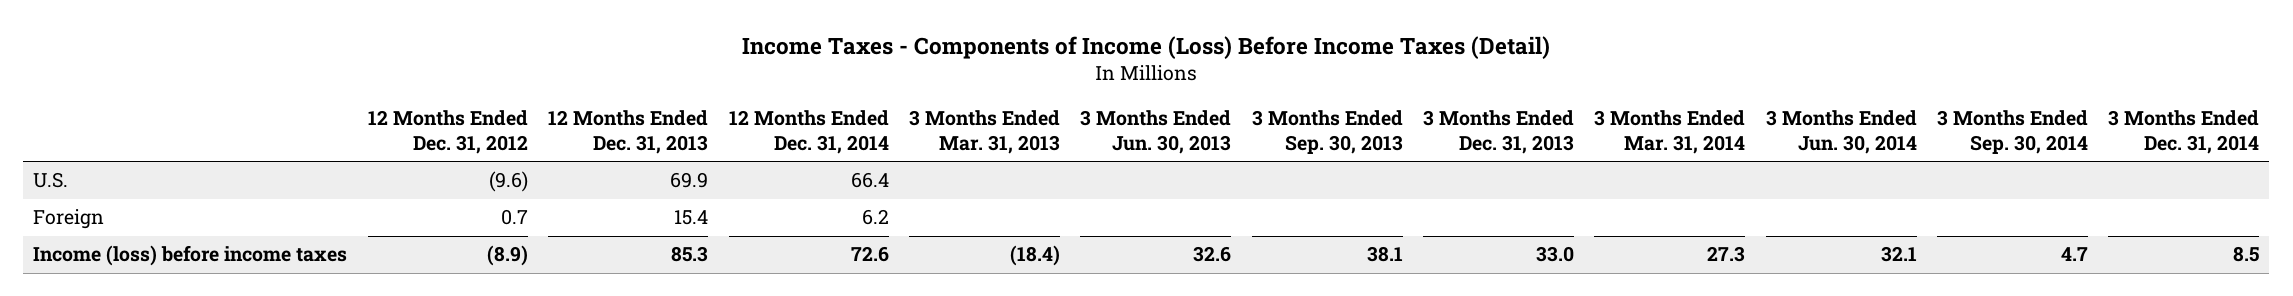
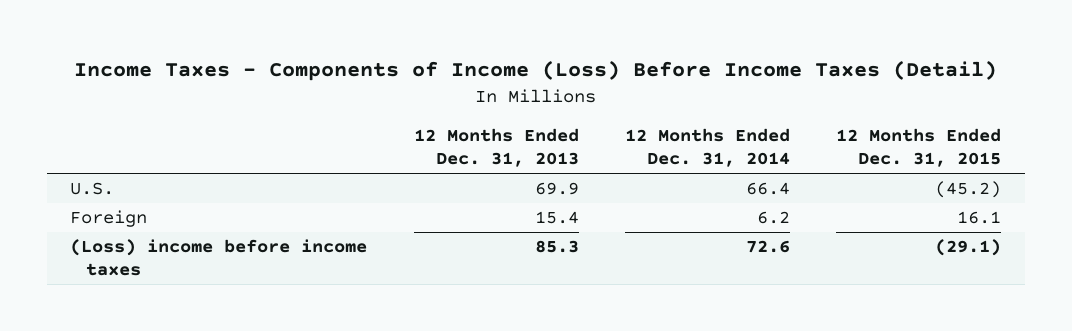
[367,110,528,154] 12 Months Ended Dec. 31, 2012 -> none
[908,110,1060,154] 3 Months Ended Mar. 31, 2013 -> none
[1080,110,1232,154] 3 Months Ended Jun. 30, 2013 -> none
[1251,110,1403,154] 3 Months Ended Sep. 30, 2013 -> none
[1422,110,1574,154] 3 Months Ended Dec. 31, 2013 -> none
[1594,110,1746,154] 3 Months Ended Mar. 31, 2014 -> none
[1765,110,1917,154] 3 Months Ended Jun. 30, 2014 -> none
[1936,110,2088,154] 3 Months Ended Sep. 30, 2014 -> none
[2108,110,2260,154] 3 Months Ended Dec. 31, 2014 -> none
none -> [836,128,1002,168] 12 Months Ended Dec. 31, 2015
[33,245,348,267] Income (loss) before income taxes -> [70,239,368,276] (Loss) income before income taxes

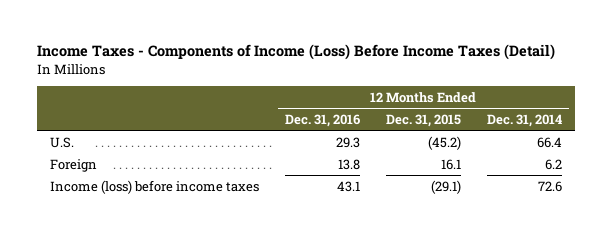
[413,128,579,168] 12 Months Ended Dec. 31, 2013 -> none
none -> [284,113,360,127] Dec. 31, 2016
[70,239,368,276] (Loss) income before income taxes -> [49,179,259,194] Income (loss) before income taxes

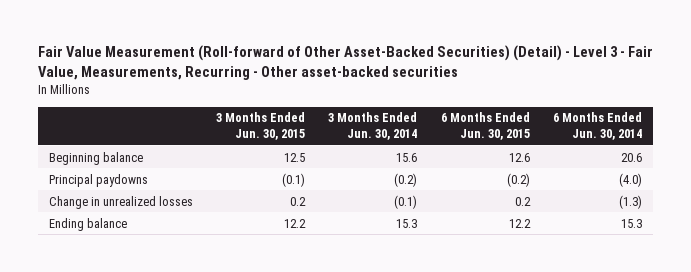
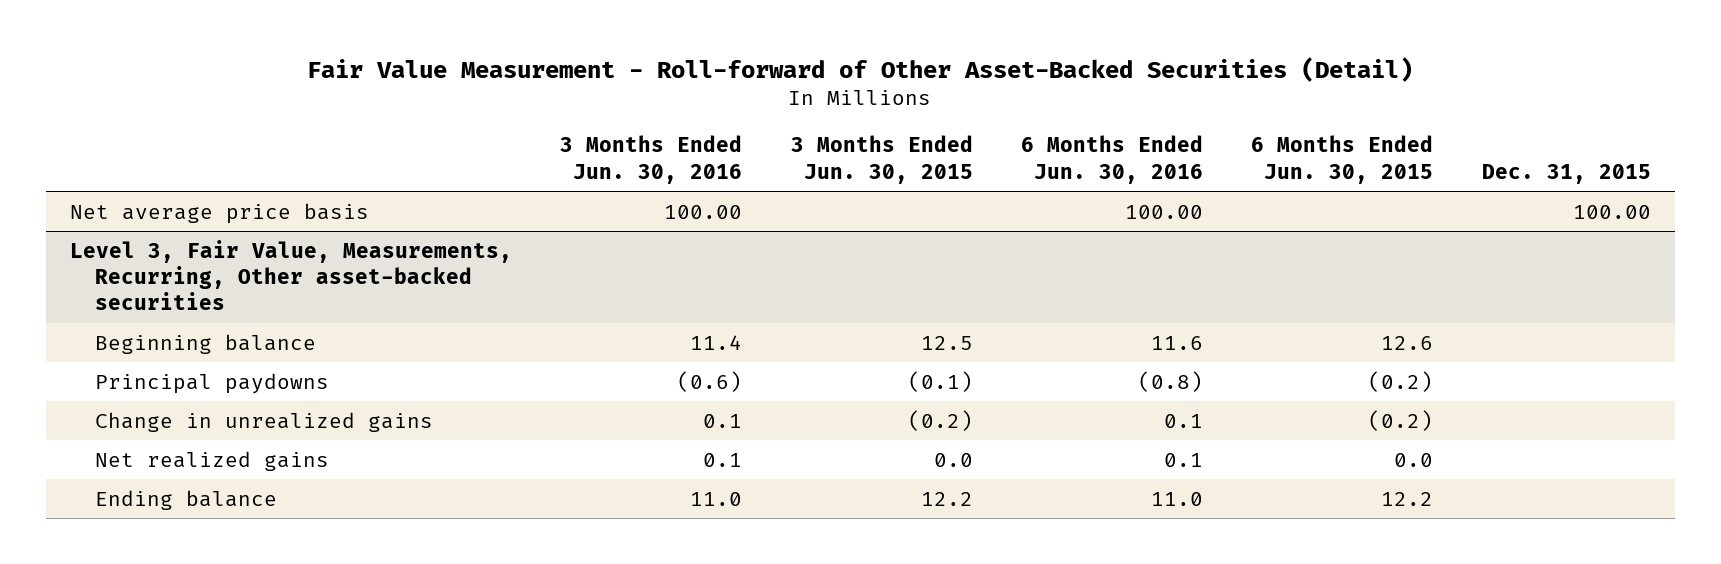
[37,45,653,81] Fair Value Measurement (Roll-forward of Other Asset-Backed Securities) (Detail) - Level 3 - Fair Value, Measurements, Recurring - Other asset-backed securities -> [307,56,1414,82] Fair Value Measurement - Roll-forward of Other Asset-Backed Securities (Detail)
[328,112,418,141] 3 Months Ended Jun. 30, 2014 -> none
[552,112,642,141] 6 Months Ended Jun. 30, 2014 -> none
none -> [560,135,743,184] 3 Months Ended Jun. 30, 2016
none -> [1021,135,1204,184] 6 Months Ended Jun. 30, 2016
none -> [1481,163,1651,184] Dec. 31, 2015
none -> [70,202,370,224] Net average price basis
none -> [70,239,513,311] Level 3, Fair Value, Measurements, Recurring, Other asset-backed securities
[49,195,194,209] Change in unrealized losses -> [94,411,433,432] Change in unrealized gains
[290,196,307,206] 0.2 -> [907,409,973,431] (0.2)
[514,196,531,206] 0.2 -> [1368,409,1434,431] (0.2)
none -> [94,450,329,471] Net realized gains

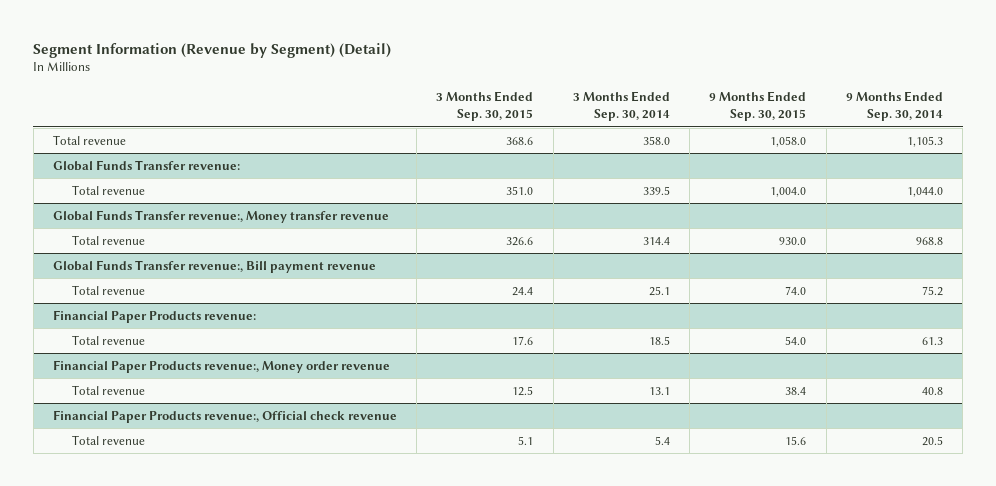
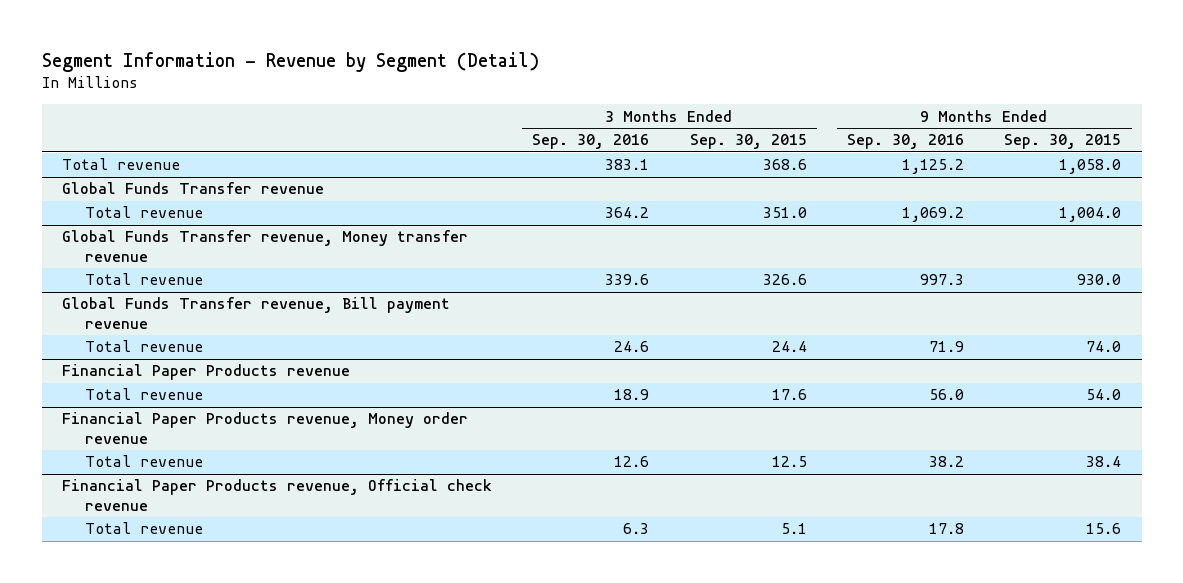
[33,42,392,58] Segment Information (Revenue by Segment) (Detail) -> [41,51,539,72] Segment Information - Revenue by Segment (Detail)
[572,91,670,122] 3 Months Ended Sep. 30, 2014 -> none
[845,91,943,122] 9 Months Ended Sep. 30, 2014 -> none
none -> [532,134,650,150] Sep. 30, 2016
none -> [847,134,965,150] Sep. 30, 2016
[52,159,240,171] Global Funds Transfer revenue: -> [61,182,324,195] Global Funds Transfer revenue
[52,209,389,223] Global Funds Transfer revenue:, Money transfer revenue -> [61,230,468,262] Global Funds Transfer revenue, Money transfer revenue
[52,259,376,273] Global Funds Transfer revenue:, Bill payment revenue -> [61,297,450,329] Global Funds Transfer revenue, Bill payment revenue
[52,309,256,323] Financial Paper Products revenue: -> [61,364,350,381] Financial Paper Products revenue
[52,359,390,373] Financial Paper Products revenue:, Money order revenue -> [61,412,468,444] Financial Paper Products revenue, Money order revenue
[52,409,397,423] Financial Paper Products revenue:, Official check revenue -> [61,479,492,511] Financial Paper Products revenue, Official check revenue

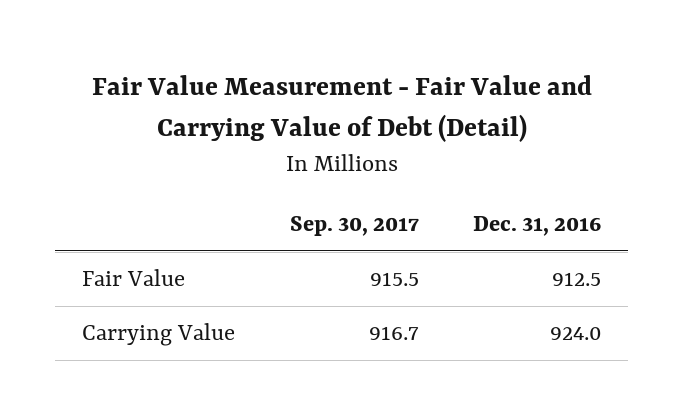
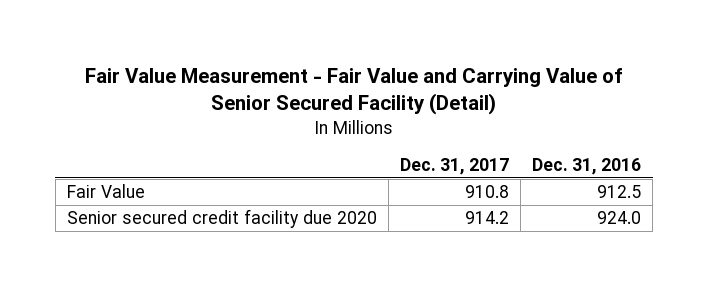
[91,75,592,142] Fair Value Measurement - Fair Value and Carrying Value of Debt (Detail) -> [85,67,624,116] Fair Value Measurement - Fair Value and Carrying Value of Senior Secured Facility (Detail)
[289,216,419,237] Sep. 30, 2017 -> none
none -> [400,157,510,175] Dec. 31, 2017
[82,323,236,347] Carrying Value -> [67,209,378,229] Senior secured credit facility due 2020

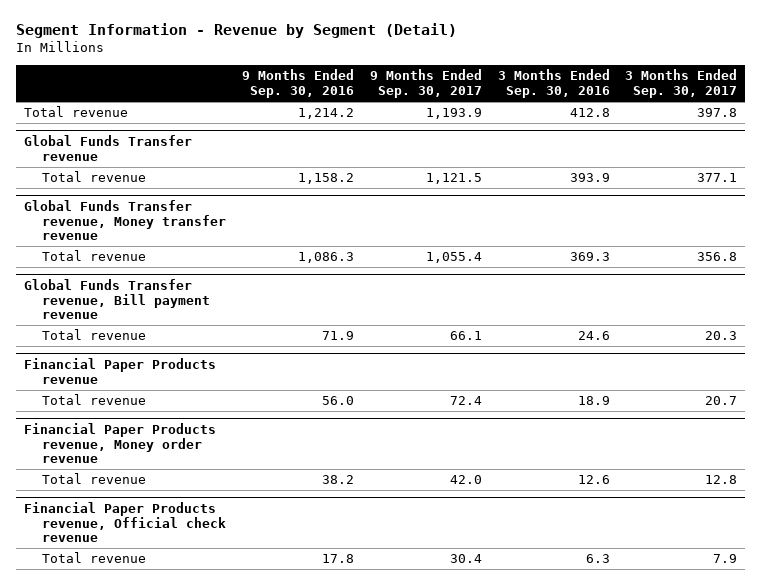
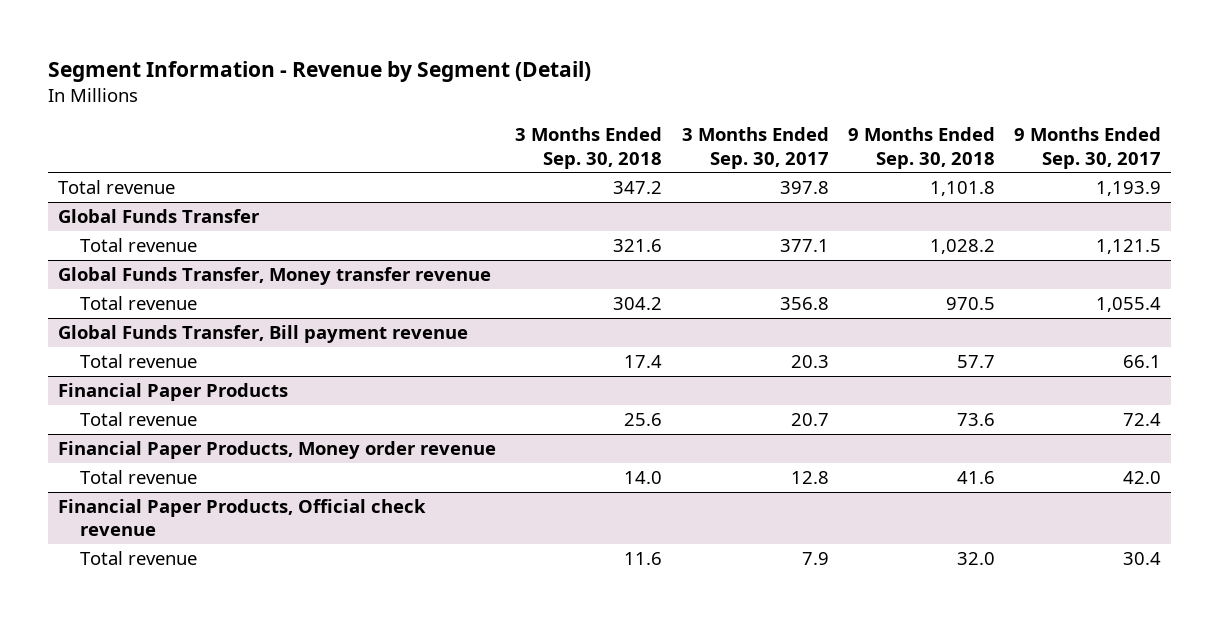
[242,69,355,99] 9 Months Ended Sep. 30, 2016 -> none
[497,69,610,99] 3 Months Ended Sep. 30, 2016 -> none
none -> [515,127,663,169] 3 Months Ended Sep. 30, 2018
none -> [847,127,995,169] 9 Months Ended Sep. 30, 2018
[23,134,192,161] Global Funds Transfer revenue -> [58,208,261,223] Global Funds Transfer
[23,199,227,241] Global Funds Transfer revenue, Money transfer revenue -> [58,266,492,285] Global Funds Transfer, Money transfer revenue
[23,278,211,320] Global Funds Transfer revenue, Bill payment revenue -> [58,324,469,343] Global Funds Transfer, Bill payment revenue
[23,357,216,384] Financial Paper Products revenue -> [58,382,289,401] Financial Paper Products
[23,422,216,464] Financial Paper Products revenue, Money order revenue -> [58,440,497,459] Financial Paper Products, Money order revenue
[23,501,227,543] Financial Paper Products revenue, Official check revenue -> [58,498,427,537] Financial Paper Products, Official check revenue

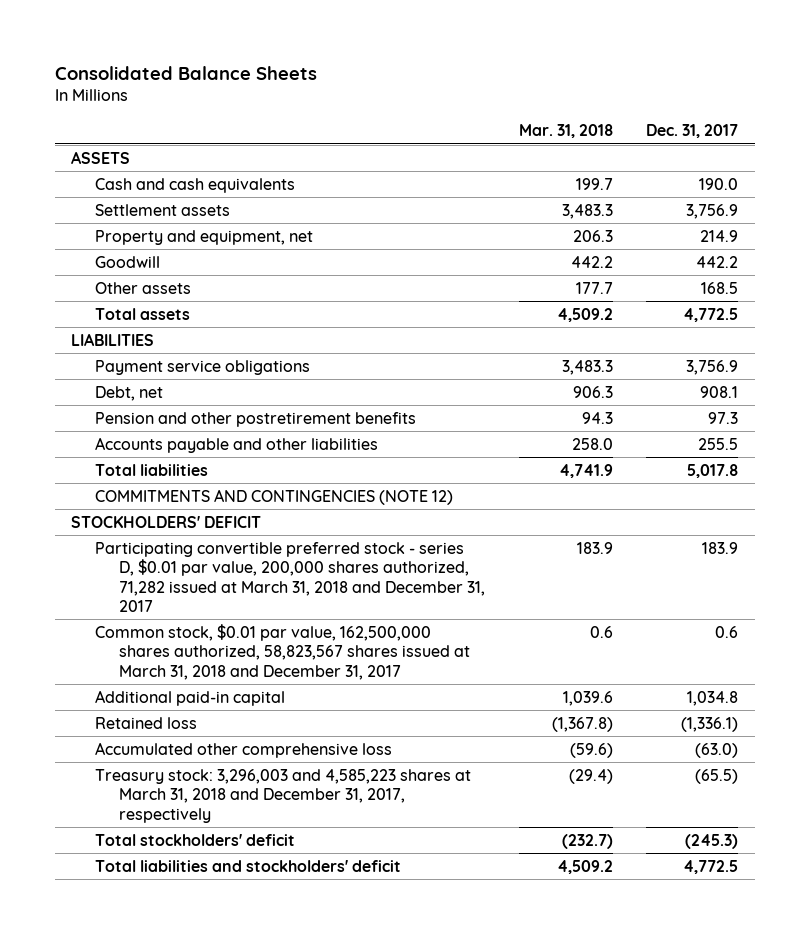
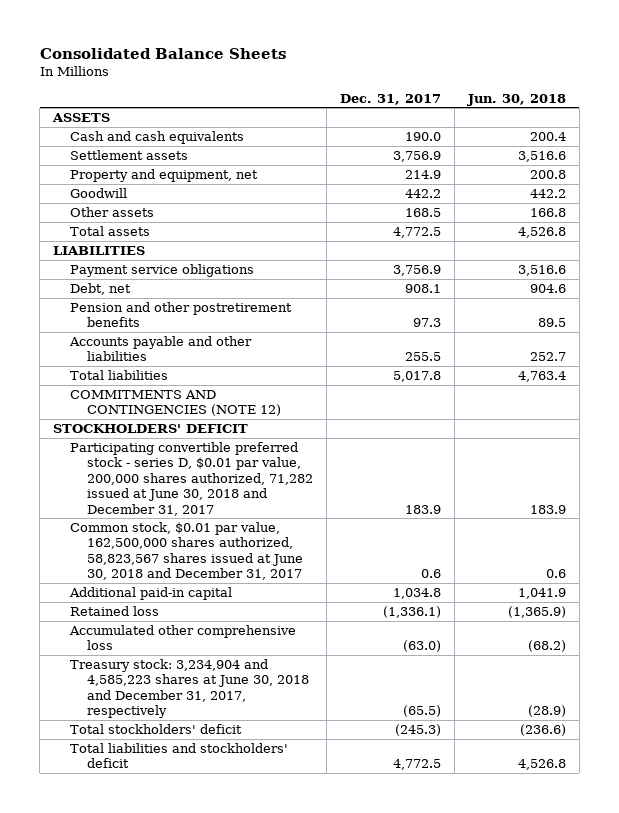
[518,124,613,139] Mar. 31, 2018 -> none
none -> [466,93,566,106] Jun. 30, 2018
[95,541,486,613] Participating convertible preferred stock - series D, $0.01 par value, 200,000 shares authorized, 71,282 issued at March 31, 2018 and December 31, 2017 -> [70,441,313,516] Participating convertible preferred stock - series D, $0.01 par value, 200,000 shares authorized, 71,282 issued at June 30, 2018 and December 31, 2017
[95,623,471,680] Common stock, $0.01 par value, 162,500,000 shares authorized, 58,823,567 shares issued at March 31, 2018 and December 31, 2017 -> [70,521,303,581] Common stock, $0.01 par value, 162,500,000 shares authorized, 58,823,567 shares issued at June 30, 2018 and December 31, 2017
[95,768,472,823] Treasury stock: 3,296,003 and 4,585,223 shares at March 31, 2018 and December 31, 2017, respectively -> [70,658,309,719] Treasury stock: 3,234,904 and 4,585,223 shares at June 30, 2018 and December 31, 2017, respectively

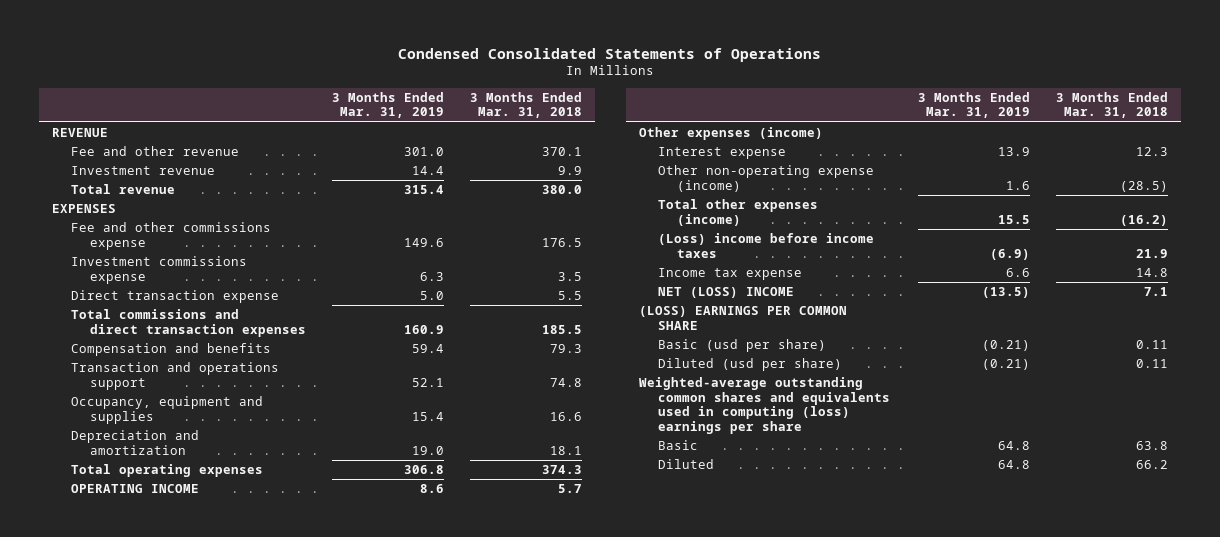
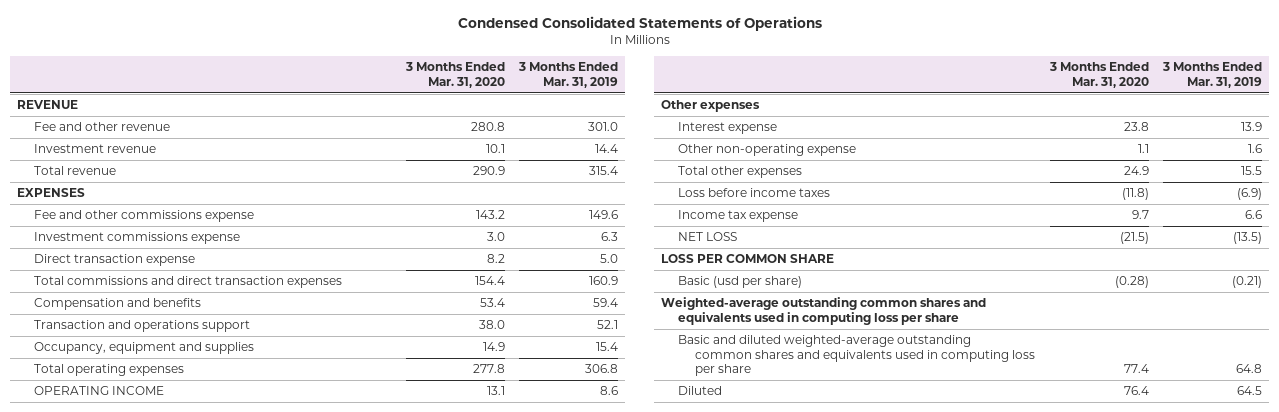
[469,91,582,119] 3 Months Ended Mar. 31, 2018 -> none
none -> [404,62,505,88] 3 Months Ended Mar. 31, 2020
[71,430,200,455] Depreciation and amortization -> none
[638,127,823,141] Other expenses (income) -> [661,100,761,113] Other expenses
[657,165,874,192] Other non-operating expense (income) -> [678,144,857,157] Other non-operating expense
[657,199,818,226] Total other expenses (income) -> [678,166,803,179] Total other expenses
[657,233,874,258] (Loss) income before income taxes -> [678,188,831,198] Loss before income taxes
[657,287,794,299] NET (LOSS) INCOME -> [678,232,738,242] NET LOSS
[638,306,847,330] (LOSS) EARNINGS PER COMMON SHARE -> [661,254,835,264] LOSS PER COMMON SHARE
[657,358,842,372] Diluted (usd per share) -> none
[638,377,890,434] Weighted-average outstanding common shares and equivalents used in computing (loss) earnings per share -> [661,297,987,325] Weighted-average outstanding common shares and equivalents used in computing loss per share
[657,440,698,451] Basic -> [678,335,1036,376] Basic and diluted weighted-average outstanding common shares and equivalents used in computing loss per share
[998,460,1031,470] 64.8 -> [1236,386,1262,396] 64.5

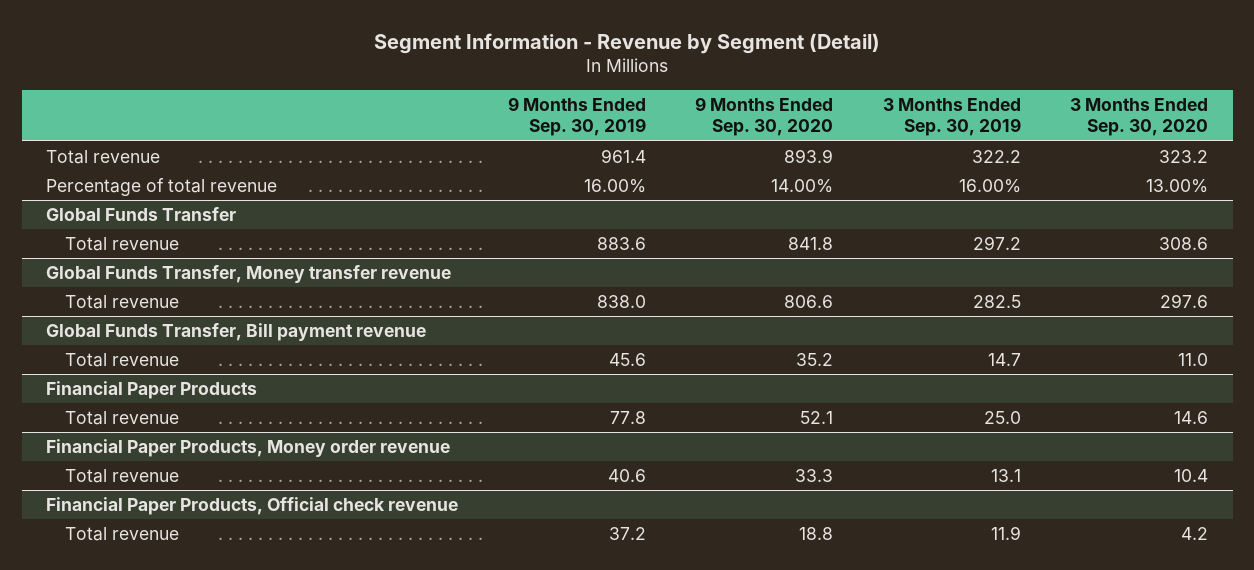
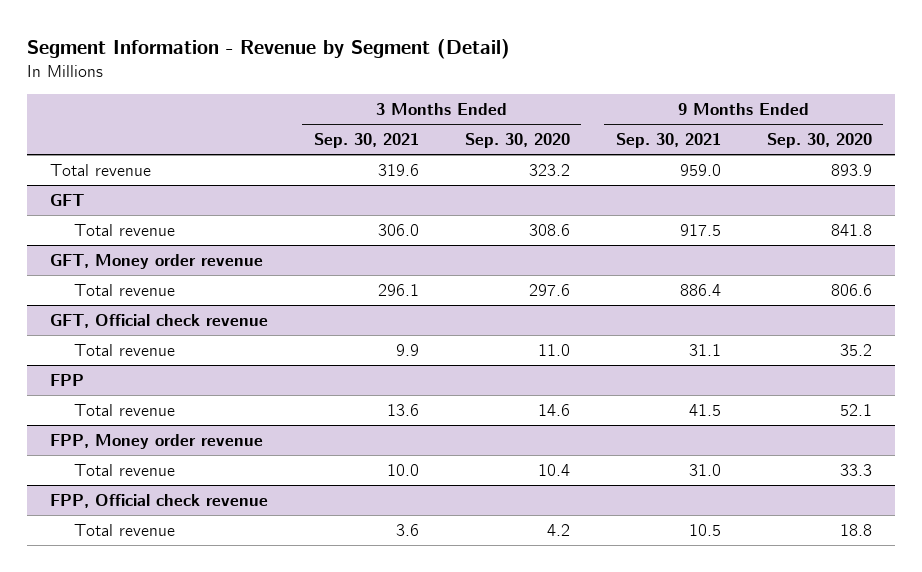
[507,96,646,137] 9 Months Ended Sep. 30, 2019 -> none
[882,97,1021,137] 3 Months Ended Sep. 30, 2019 -> none
none -> [313,133,419,149] Sep. 30, 2021
none -> [615,133,721,149] Sep. 30, 2021
[46,178,278,197] Percentage of total revenue -> none
[46,207,237,222] Global Funds Transfer -> [50,194,85,207] GFT
[46,265,452,284] Global Funds Transfer, Money transfer revenue -> none
none -> [50,254,264,270] GFT, Money order revenue
[46,323,427,342] Global Funds Transfer, Bill payment revenue -> none
none -> [50,314,269,329] GFT, Official check revenue
[46,381,258,400] Financial Paper Products -> [50,374,85,387] FPP
[46,439,451,458] Financial Paper Products, Money order revenue -> none
none -> [50,434,264,450] FPP, Money order revenue
[46,497,459,516] Financial Paper Products, Official check revenue -> none
none -> [50,494,269,509] FPP, Official check revenue

